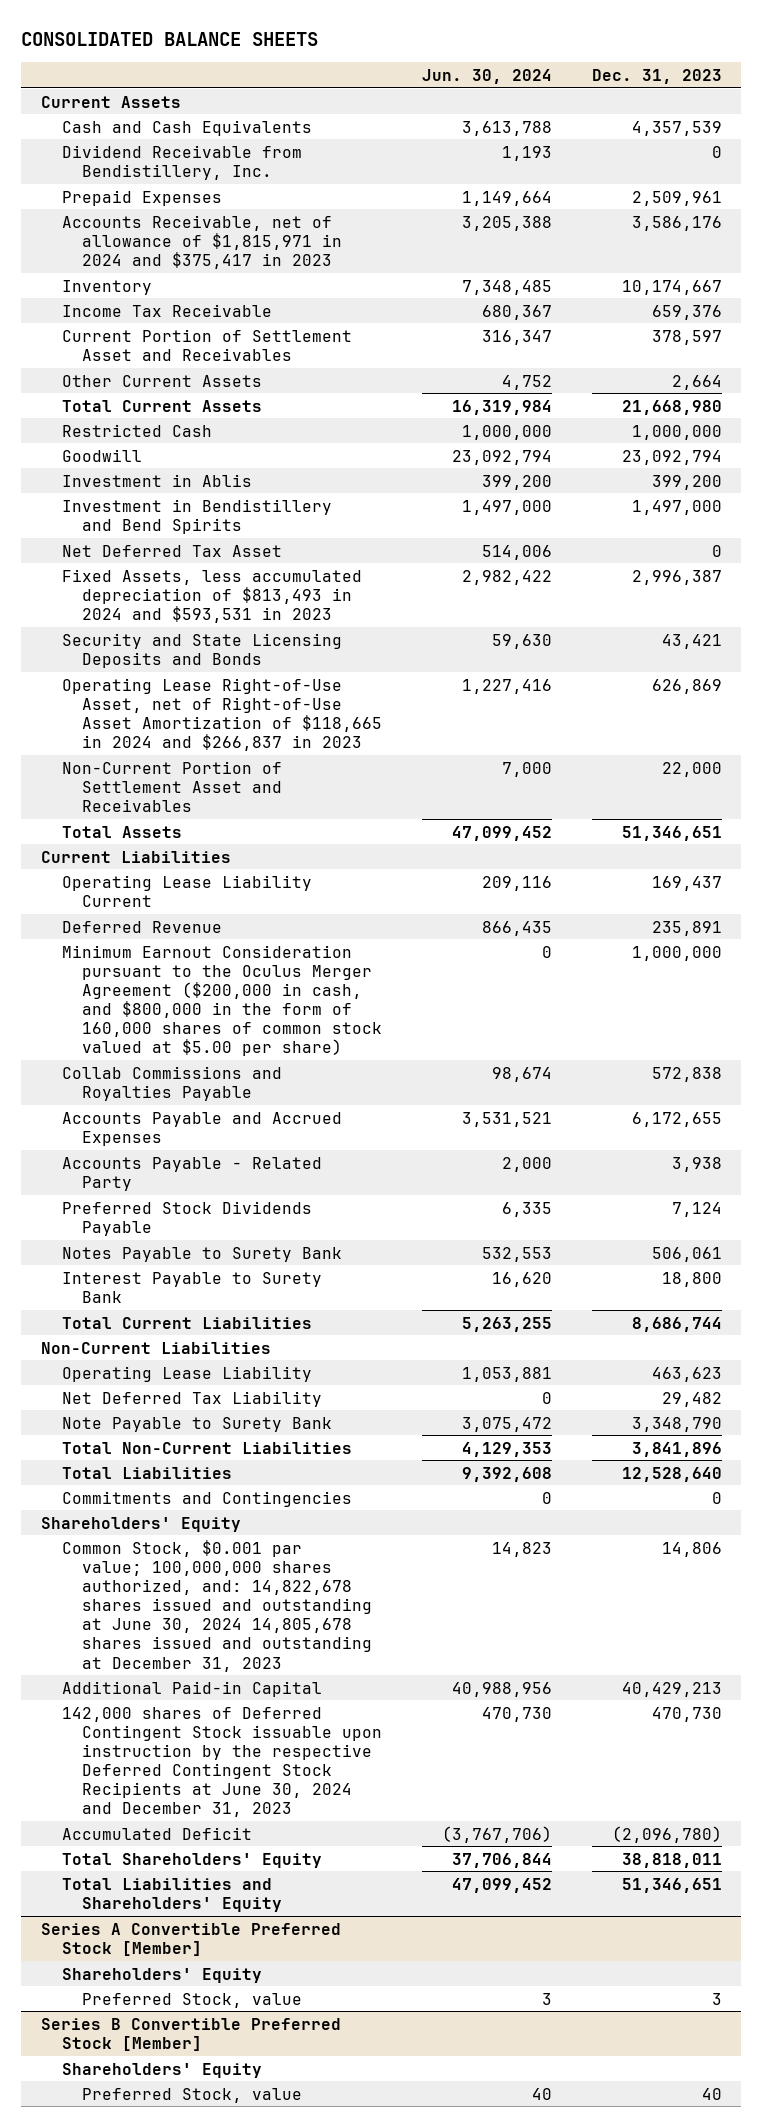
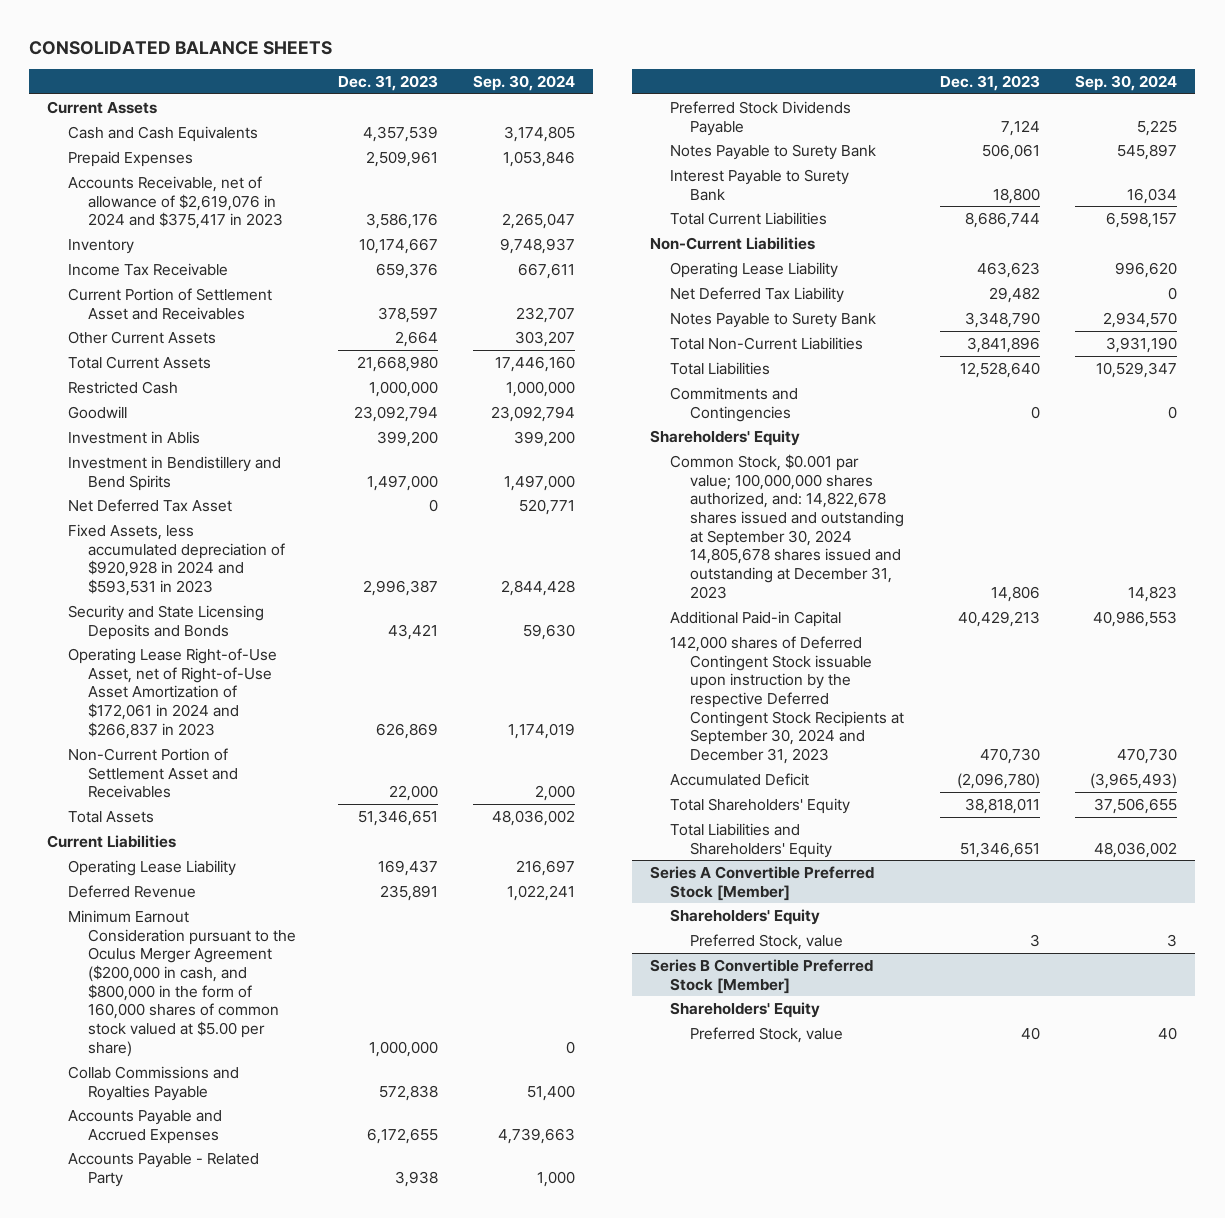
[421,68,552,84] Jun. 30, 2024 -> none
none -> [473,75,576,92] Sep. 30, 2024
[61,144,302,180] Dividend Receivable from Bendistillery, Inc. -> none
[61,214,343,269] Accounts Receivable, net of allowance of $1,815,971 in 2024 and $375,417 in 2023 -> [67,175,284,230] Accounts Receivable, net of allowance of $2,619,076 in 2024 and $375,417 in 2023
[61,568,362,623] Fixed Assets, less accumulated depreciation of $813,493 in 2024 and $593,531 in 2023 -> [67,523,286,597] Fixed Assets, less accumulated depreciation of $920,928 in 2024 and $593,531 in 2023
[61,677,383,752] Operating Lease Right-of-Use Asset, net of Right-of-Use Asset Amortization of $118,665 in 2024 and $266,837 in 2023 -> [67,647,277,739] Operating Lease Right-of-Use Asset, net of Right-of-Use Asset Amortization of $172,061 in 2024 and $266,837 in 2023
[61,874,312,907] Operating Lease Liability Current -> [67,859,236,876] Operating Lease Liability
[61,1416,332,1432] Note Payable to Surety Bank -> [670,311,877,328] Notes Payable to Surety Bank
[61,1539,373,1672] Common Stock, $0.001 par value; 100,000,000 shares authorized, and: 14,822,678 shares issued and outstanding at June 30, 2024 14,805,678 shares issued and outstanding at December 31, 2023 -> [670,453,905,599] Common Stock, $0.001 par value; 100,000,000 shares authorized, and: 14,822,678 shares issued and outstanding at September 30, 2024 14,805,678 shares issued and outstanding at December 31, 2023
[61,1706,383,1818] 142,000 shares of Deferred Contingent Stock issuable upon instruction by the respective Deferred Contingent Stock Recipients at June 30, 2024 and December 31, 2023 -> [670,635,905,765] 142,000 shares of Deferred Contingent Stock issuable upon instruction by the respective Deferred Contingent Stock Recipients at September 30, 2024 and December 31, 2023

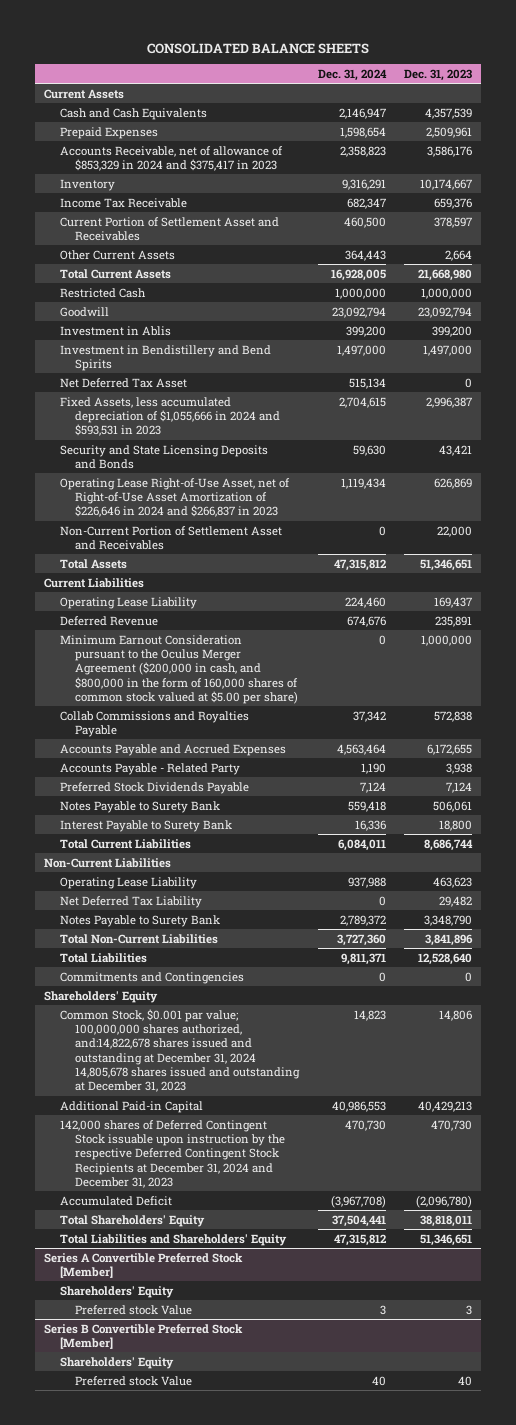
[473,75,576,92] Sep. 30, 2024 -> none
none -> [317,68,387,81] Dec. 31, 2024
[67,175,284,230] Accounts Receivable, net of allowance of $2,619,076 in 2024 and $375,417 in 2023 -> [59,145,283,171] Accounts Receivable, net of allowance of $853,329 in 2024 and $375,417 in 2023
[67,523,286,597] Fixed Assets, less accumulated depreciation of $920,928 in 2024 and $593,531 in 2023 -> [59,396,281,437] Fixed Assets, less accumulated depreciation of $1,055,666 in 2024 and $593,531 in 2023
[67,647,277,739] Operating Lease Right-of-Use Asset, net of Right-of-Use Asset Amortization of $172,061 in 2024 and $266,837 in 2023 -> [59,477,290,518] Operating Lease Right-of-Use Asset, net of Right-of-Use Asset Amortization of $226,646 in 2024 and $266,837 in 2023
[670,453,905,599] Common Stock, $0.001 par value; 100,000,000 shares authorized, and: 14,822,678 shares issued and outstanding at September 30, 2024 14,805,678 shares issued and outstanding at December 31, 2023 -> [59,1008,301,1093] Common Stock, $0.001 par value; 100,000,000 shares authorized, and:14,822,678 shares issued and outstanding at December 31, 2024 14,805,678 shares issued and outstanding at December 31, 2023
[670,635,905,765] 142,000 shares of Deferred Contingent Stock issuable upon instruction by the respective Deferred Contingent Stock Recipients at September 30, 2024 and December 31, 2023 -> [59,1119,286,1189] 142,000 shares of Deferred Contingent Stock issuable upon instruction by the respective Deferred Contingent Stock Recipients at December 31, 2024 and December 31, 2023
[690,933,844,950] Preferred Stock, value -> [75,1304,193,1315] Preferred stock Value
[690,1026,844,1043] Preferred Stock, value -> [75,1375,193,1386] Preferred stock Value

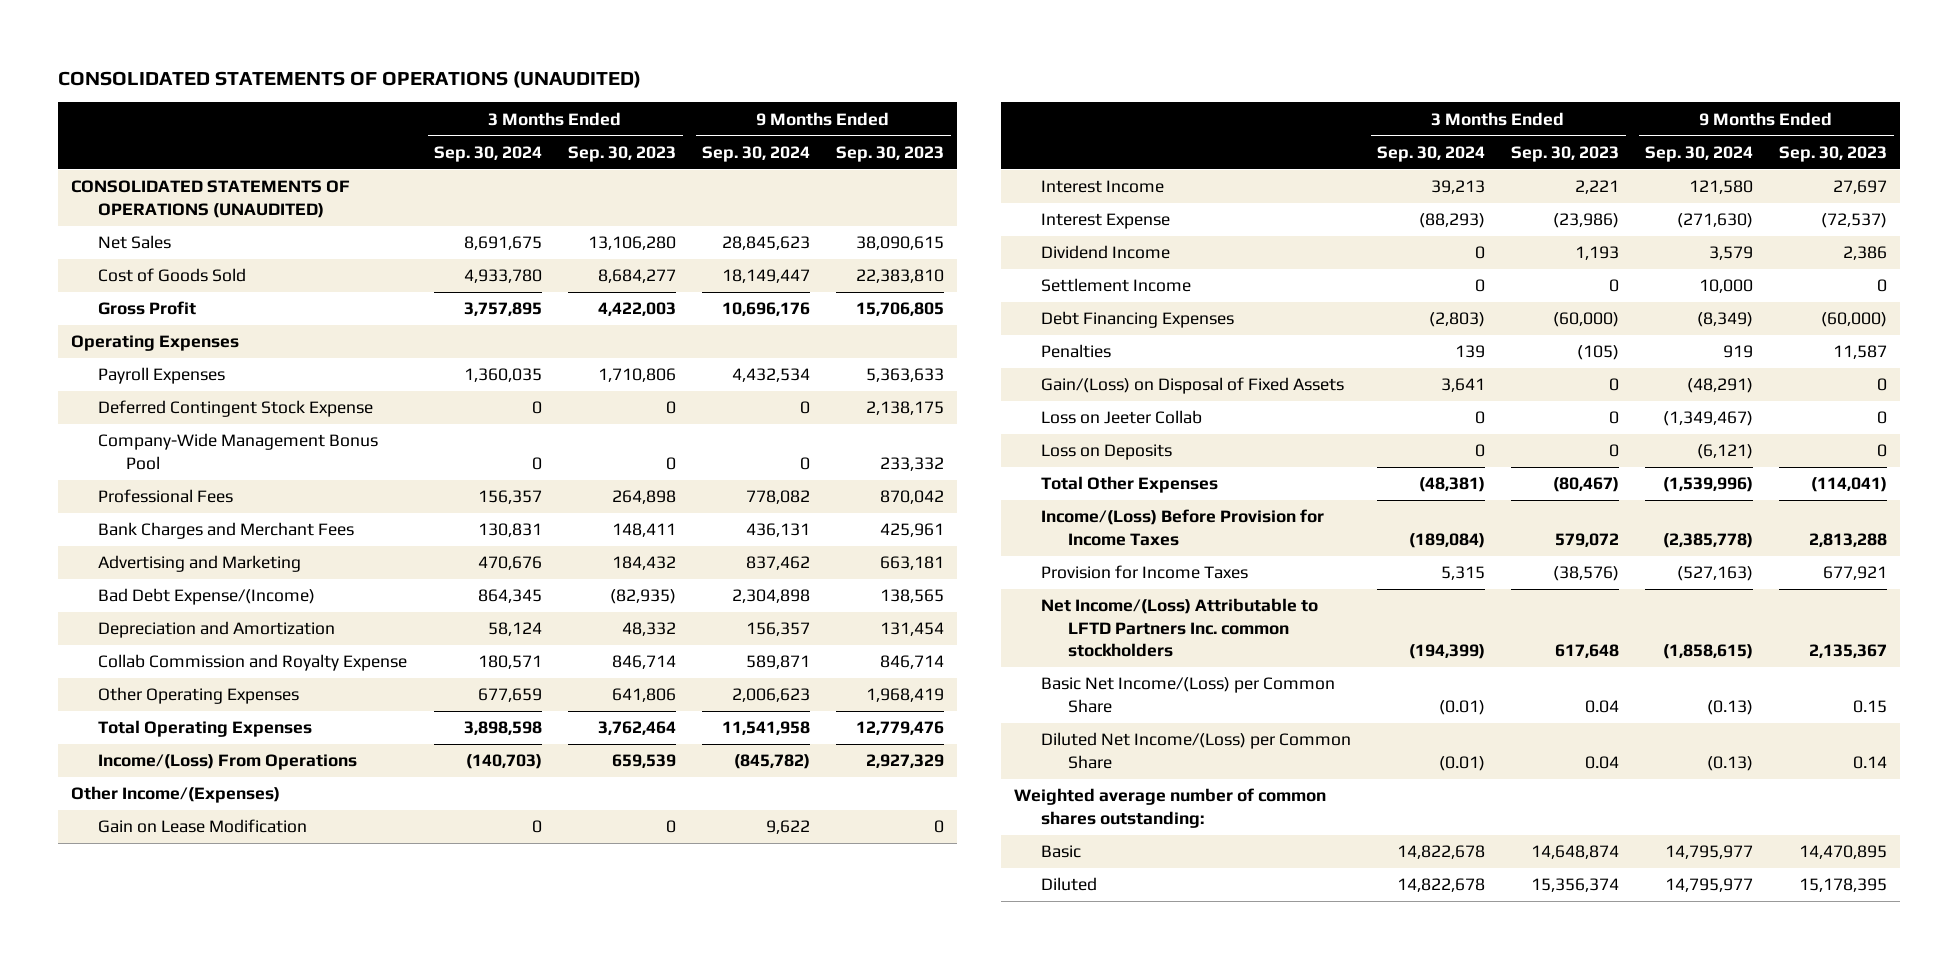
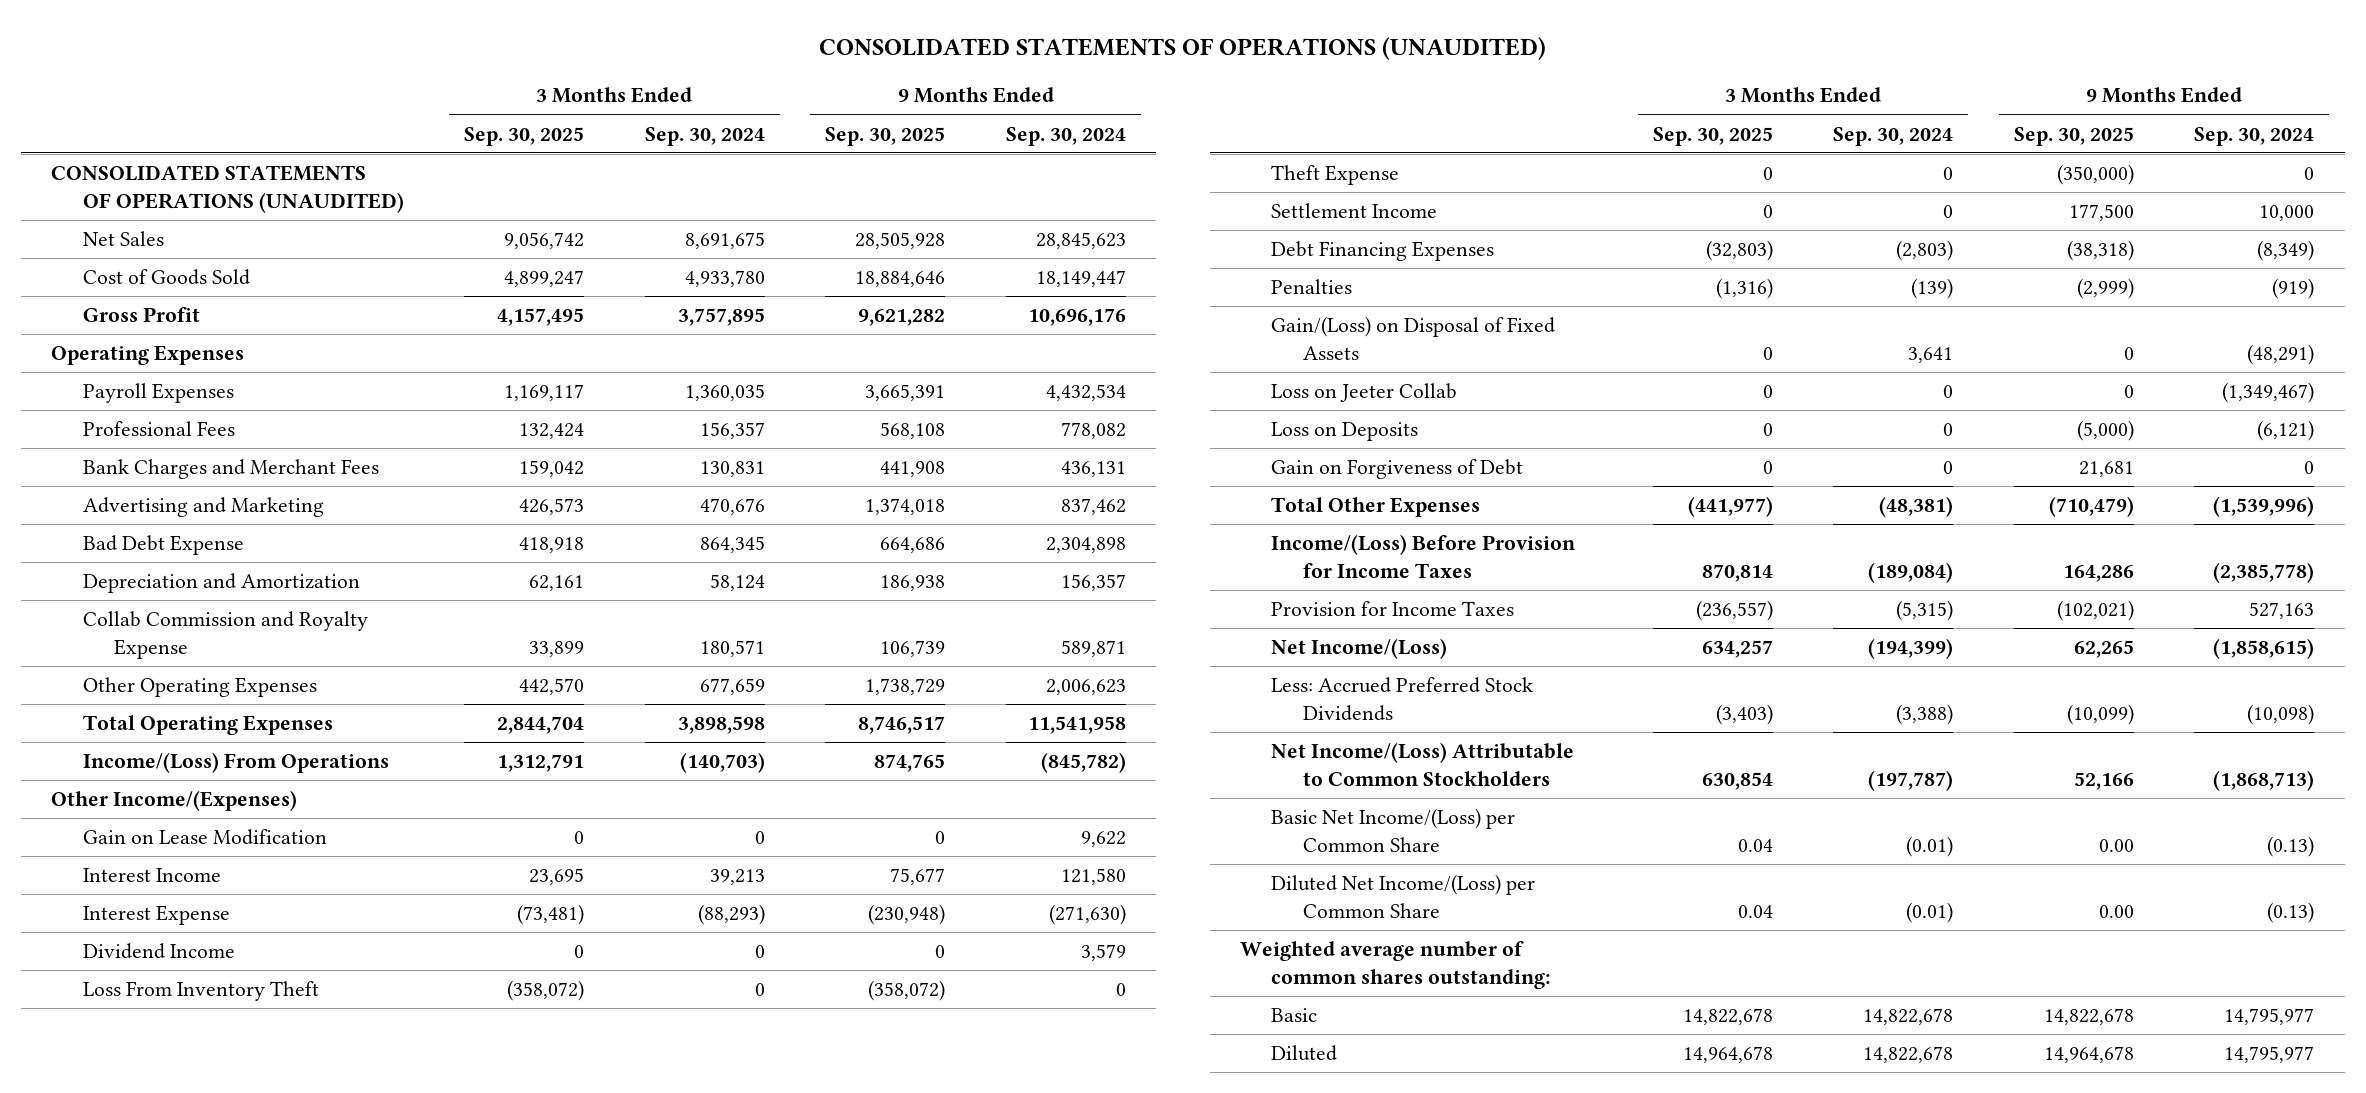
[568,145,677,162] Sep. 30, 2023 -> none
[836,145,945,162] Sep. 30, 2023 -> none
none -> [464,126,585,146] Sep. 30, 2025
none -> [825,126,946,146] Sep. 30, 2025
[98,400,374,418] Deferred Contingent Stock Expense -> none
[98,433,379,470] Company-Wide Management Bonus Pool -> none
[98,588,316,606] Bad Debt Expense/(Income) -> [82,535,244,556] Bad Debt Expense
none -> [82,981,319,1002] Loss From Inventory Theft
none -> [1271,165,1400,186] Theft Expense
[1455,345,1486,359] 139 -> [1911,278,1954,300] (139)
[1723,345,1754,359] 919 -> [2272,278,2315,300] (919)
none -> [1271,459,1524,480] Gain on Forgiveness of Debt
[1441,566,1486,581] 5,315 -> [1896,600,1954,622] (5,315)
[1677,566,1754,582] (527,163) -> [2249,602,2315,620] 527,163
[1041,598,1319,657] Net Income/(Loss) Attributable to LFTD Partners Inc. common stockholders -> [1271,638,1448,660] Net Income/(Loss)
none -> [1271,677,1534,721] Less: Accrued Preferred Stock Dividends
none -> [1271,742,1575,786] Net Income/(Loss) Attributable to Common Stockholders

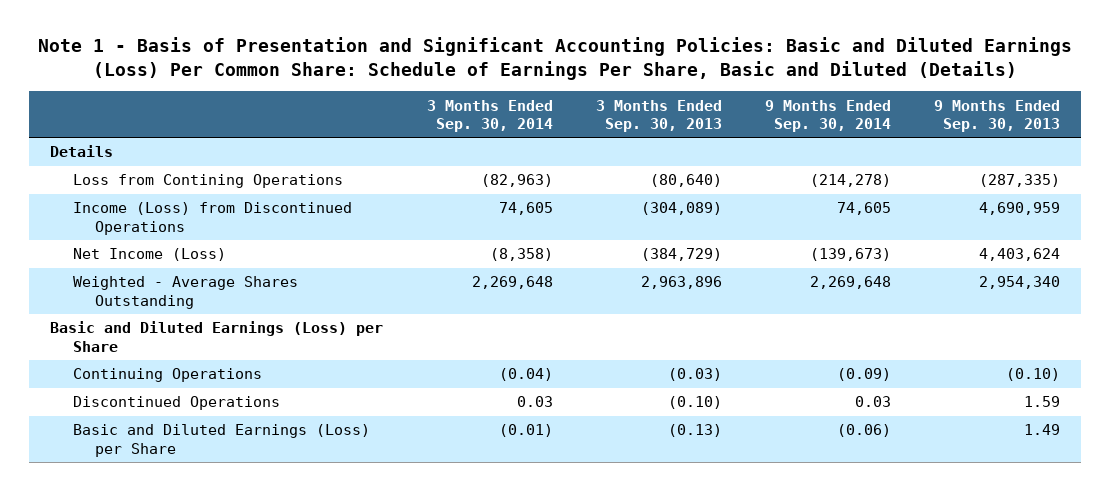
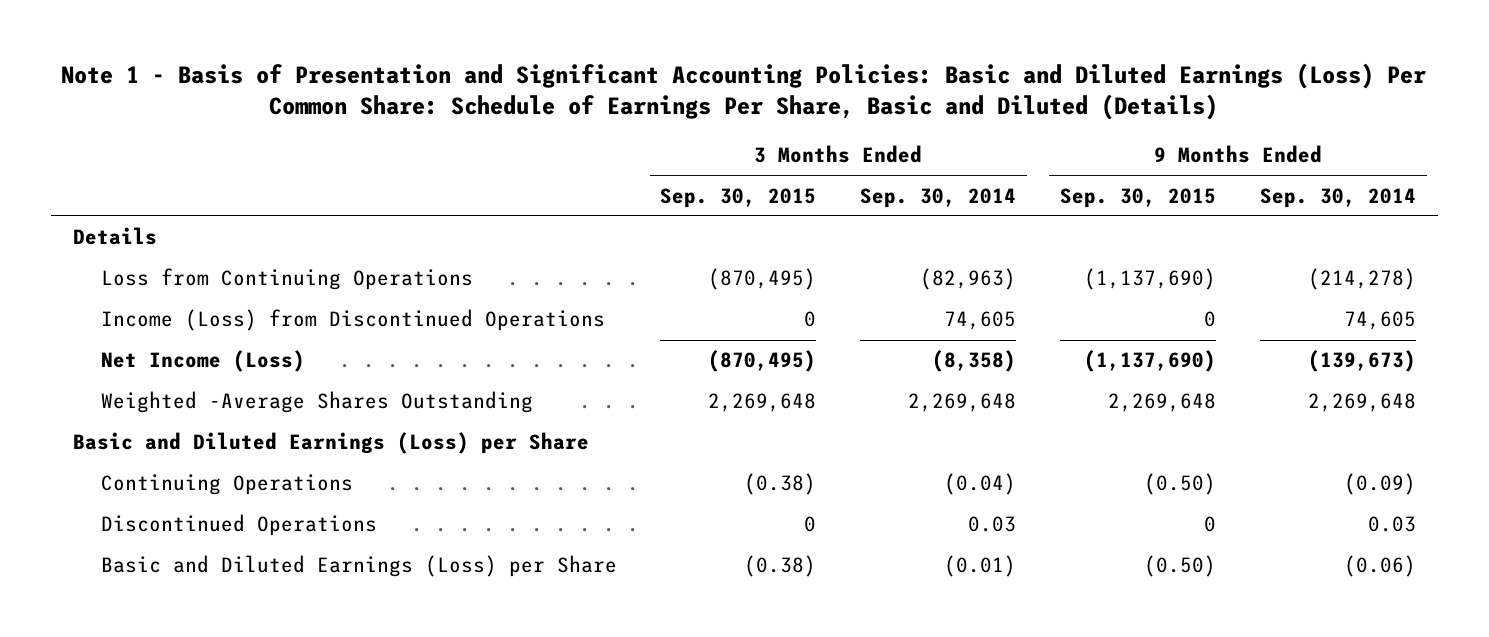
[595,99,722,132] 3 Months Ended Sep. 30, 2013 -> none
[933,99,1060,132] 9 Months Ended Sep. 30, 2013 -> none
none -> [660,187,817,208] Sep. 30, 2015
none -> [1059,187,1216,208] Sep. 30, 2015
[72,174,343,189] Loss from Contining Operations -> [100,268,473,291] Loss from Continuing Operations
[72,276,298,309] Weighted - Average Shares Outstanding -> [100,391,533,414] Weighted -Average Shares Outstanding

